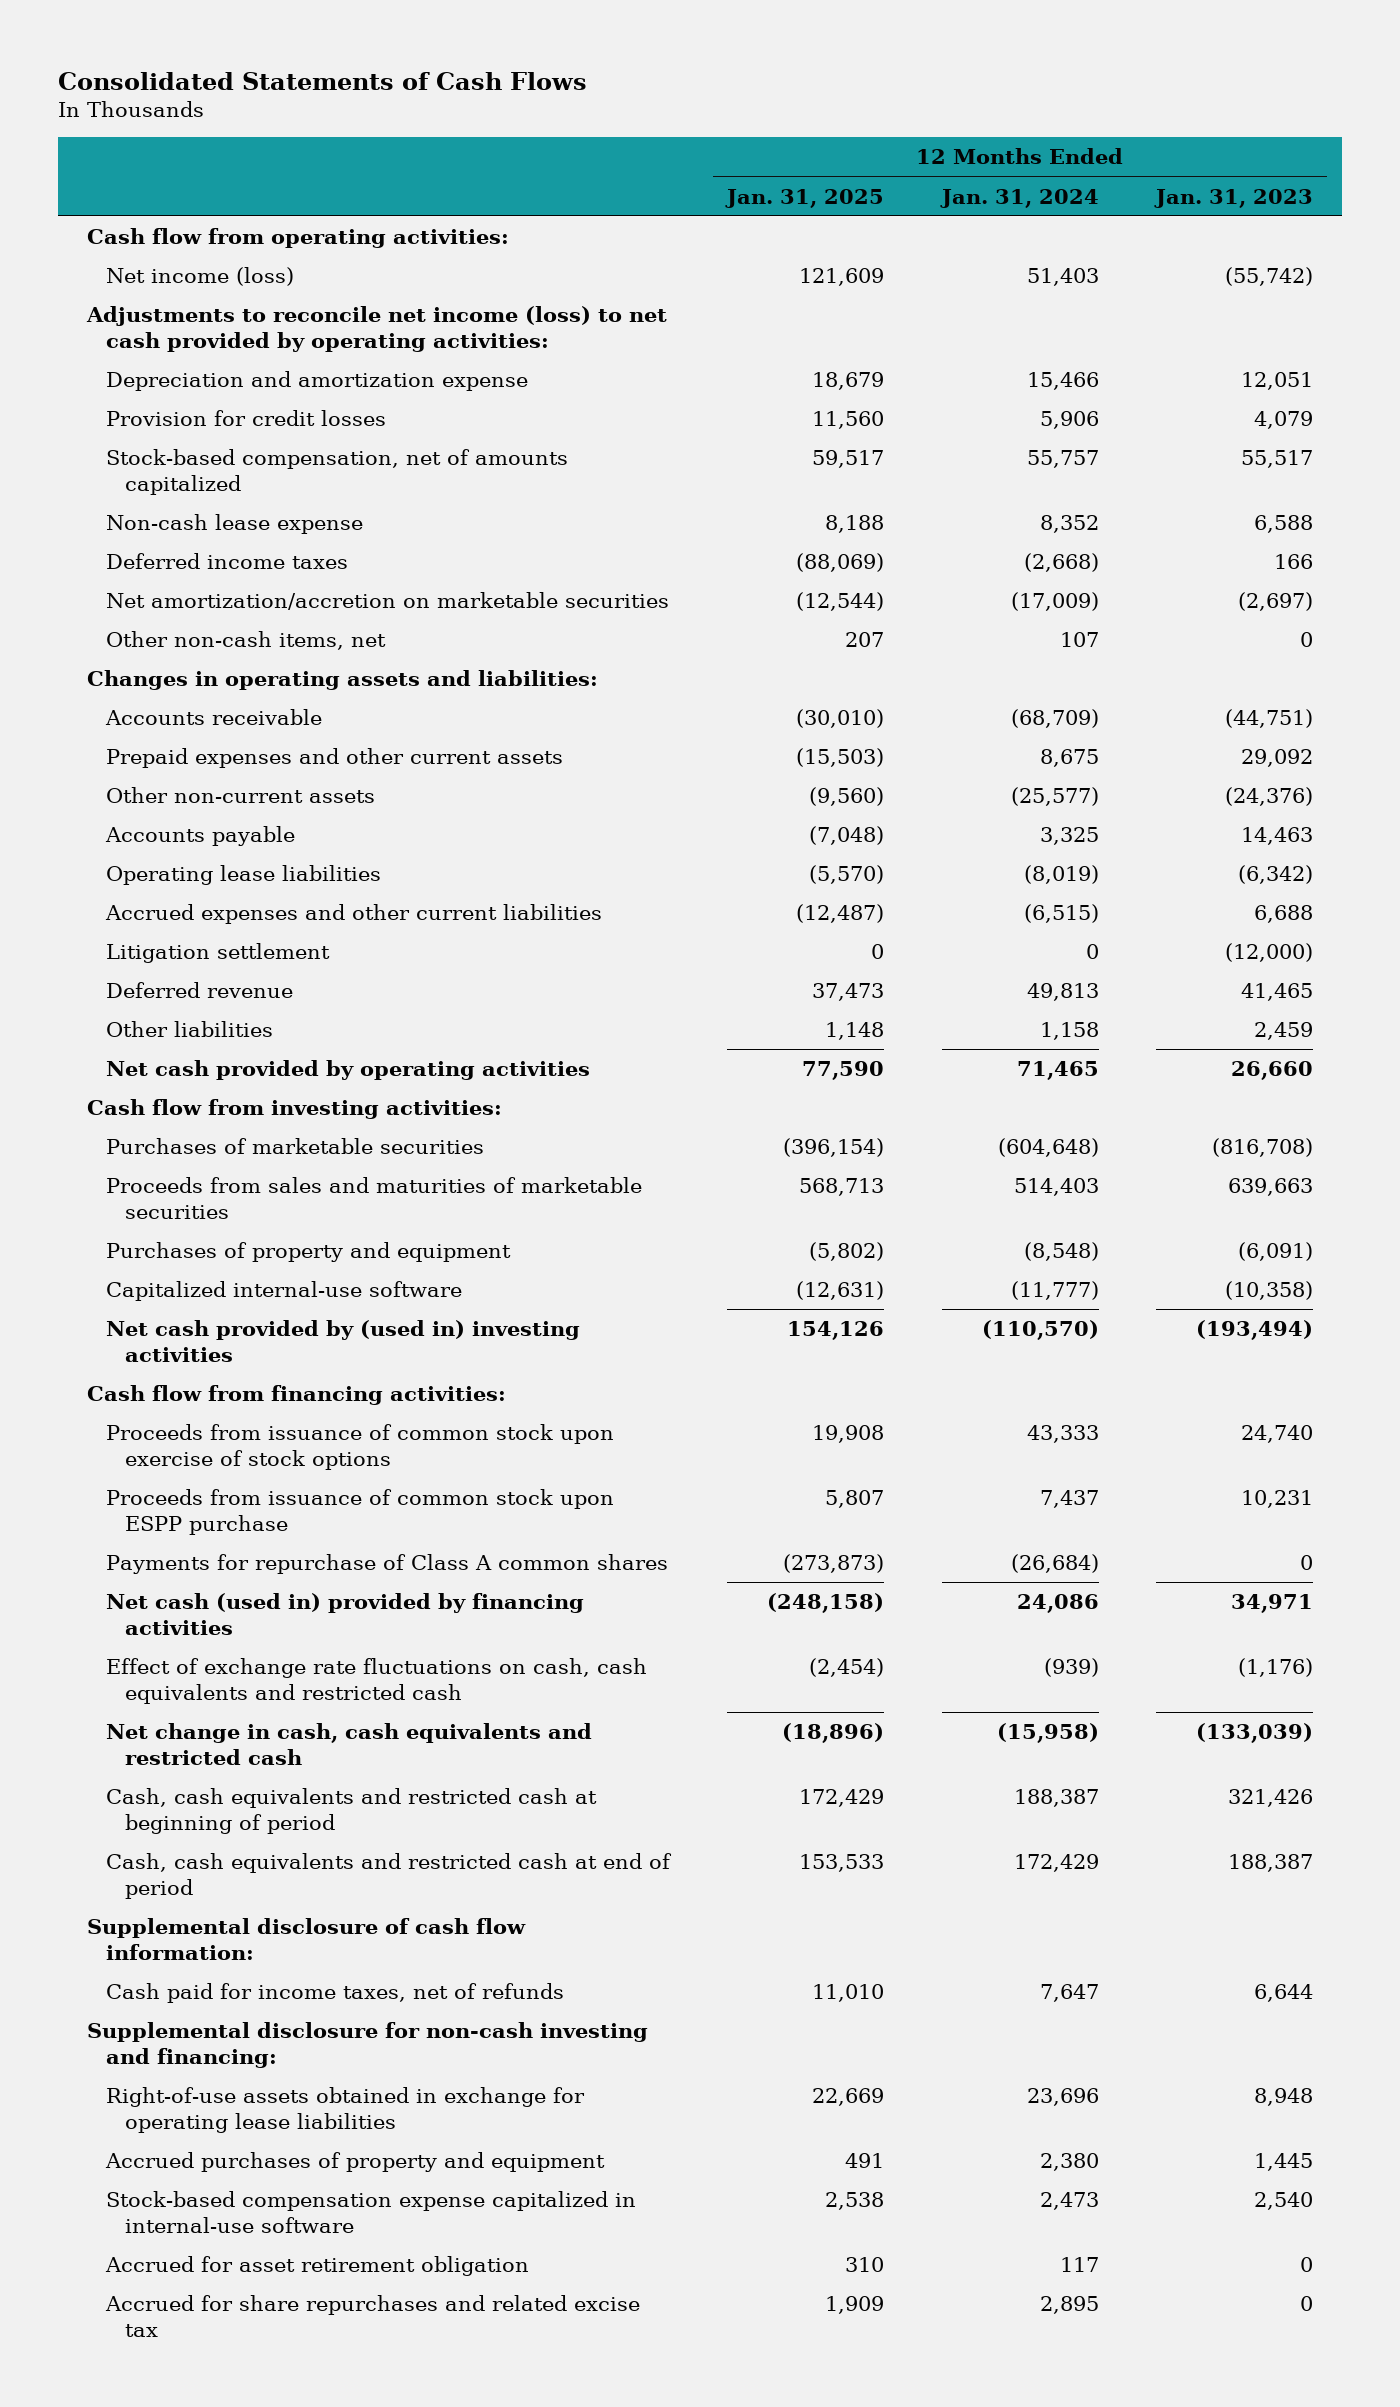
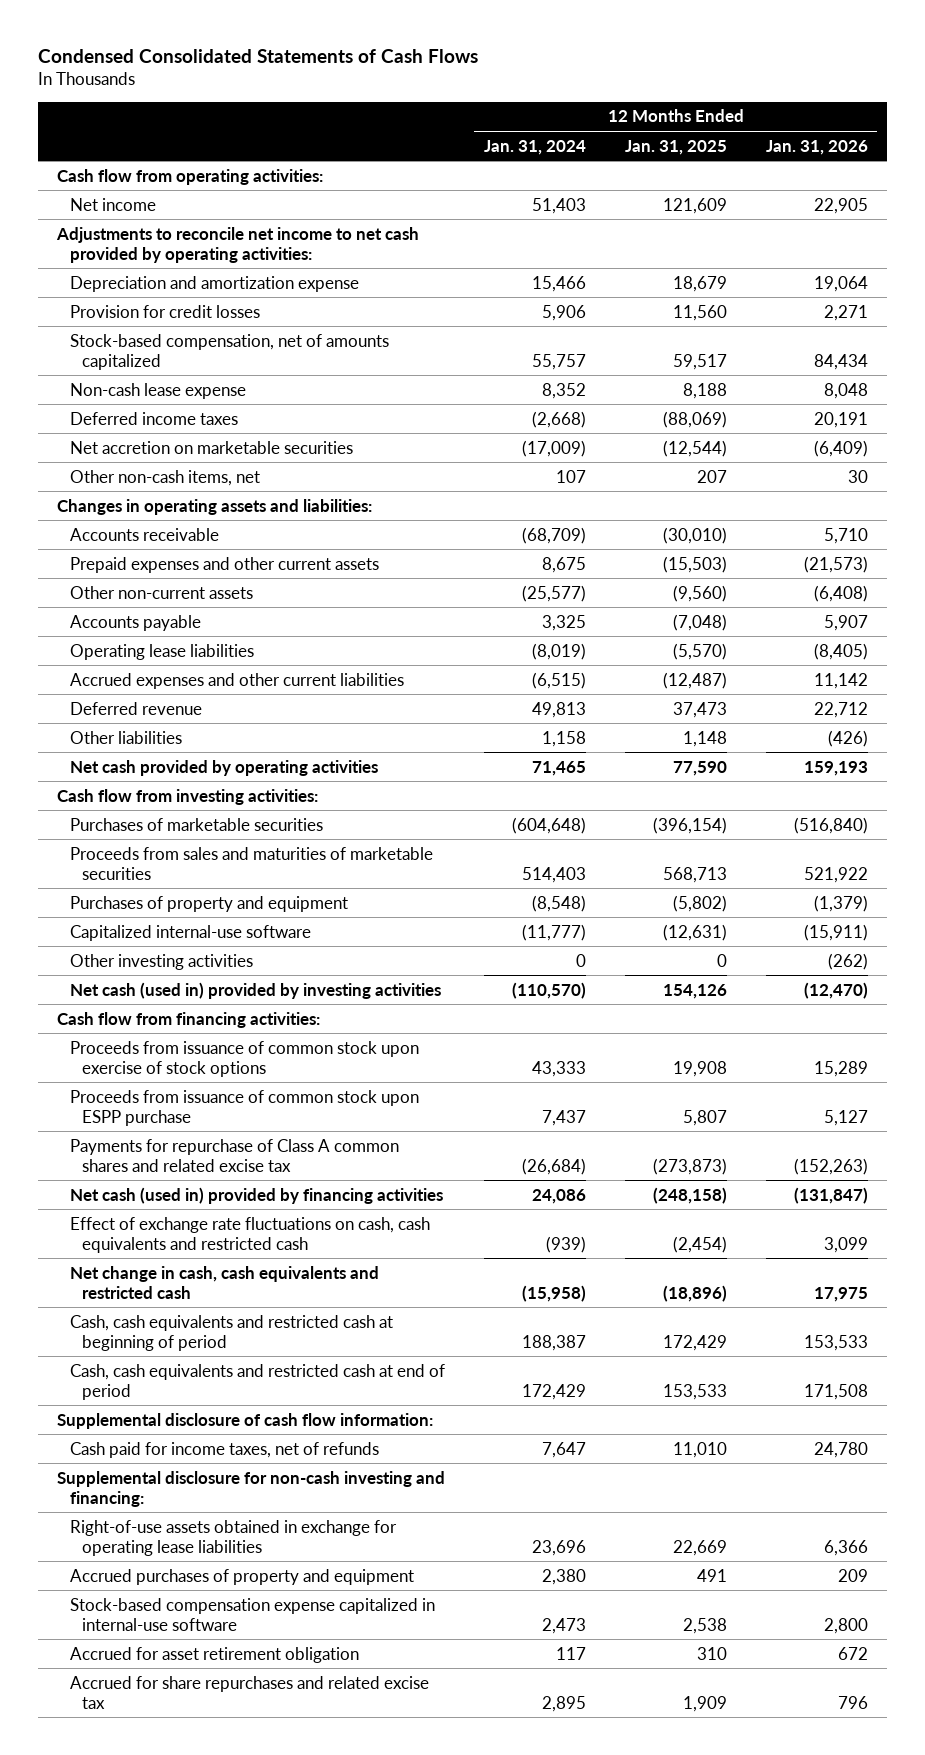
[58,71,588,90] Consolidated Statements of Cash Flows -> [37,49,478,64] Condensed Consolidated Statements of Cash Flows
[1153,188,1313,208] Jan. 31, 2023 -> none
none -> [765,139,868,155] Jan. 31, 2026
[105,267,294,287] Net income (loss) -> [69,197,156,211] Net income
[85,306,667,353] Adjustments to reconcile net income (loss) to net cash provided by operating activities: -> [56,226,420,263] Adjustments to reconcile net income to net cash provided by operating activities:
[105,592,669,611] Net amortization/accretion on marketable securities -> [69,440,353,454] Net accretion on marketable securities
[105,943,330,964] Litigation settlement -> none
none -> [69,953,253,970] Other investing activities
[105,1320,580,1363] Net cash provided by (used in) investing activities -> [69,981,441,999] Net cash (used in) provided by investing activities
[105,1554,668,1575] Payments for repurchase of Class A common shares -> [69,1138,399,1172] Payments for repurchase of Class A common shares and related excise tax

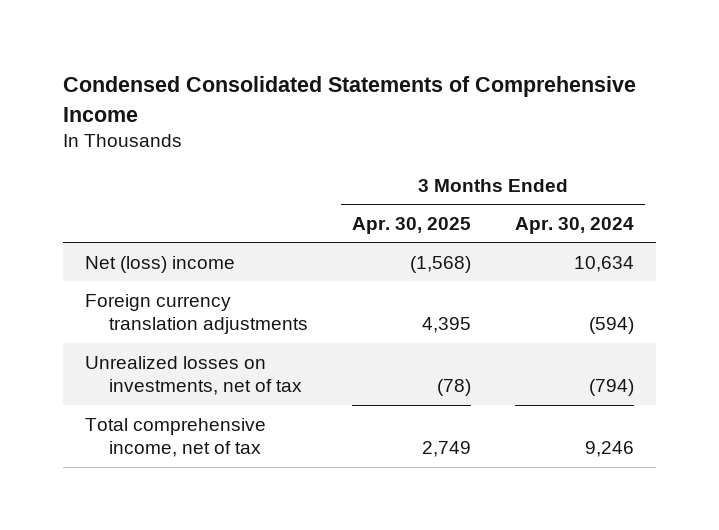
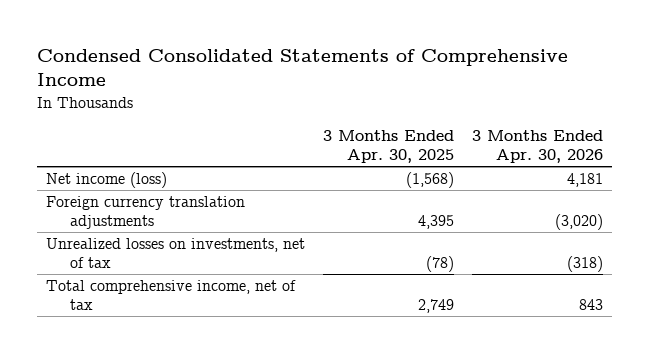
[514,216,634,234] Apr. 30, 2024 -> none
none -> [471,129,603,163] 3 Months Ended Apr. 30, 2026
[84,255,235,273] Net (loss) income -> [46,172,168,189] Net income (loss)

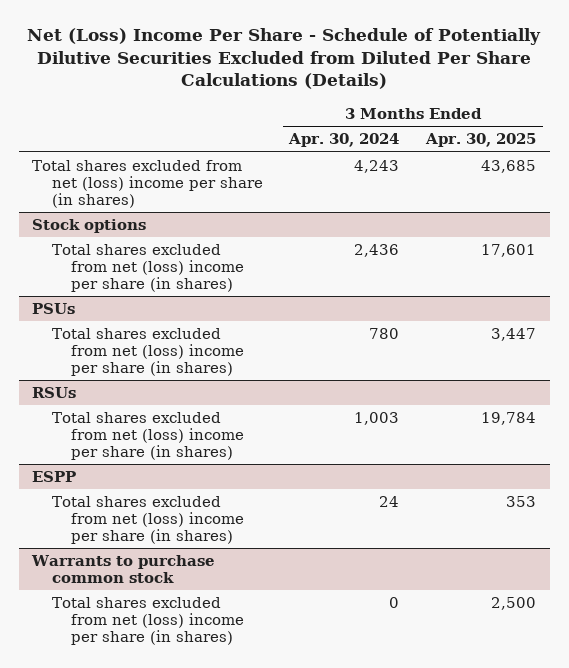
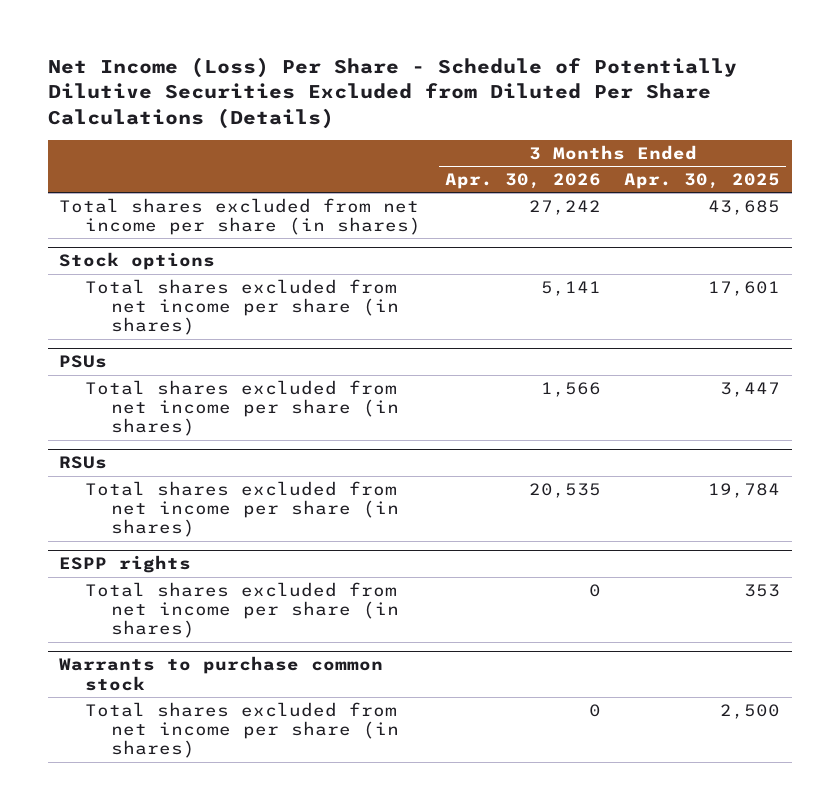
[27,28,542,90] Net (Loss) Income Per Share - Schedule of Potentially Dilutive Securities Excluded from Diluted Per Share Calculations (Details) -> [47,57,737,129] Net Income (Loss) Per Share - Schedule of Potentially Dilutive Securities Excluded from Diluted Per Share Calculations (Details)
[288,133,400,148] Apr. 30, 2024 -> none
none -> [444,172,601,189] Apr. 30, 2026
[32,159,263,208] Total shares excluded from net (loss) income per share (in shares) -> [59,197,422,236] Total shares excluded from net income per share (in shares)
[51,243,244,292] Total shares excluded from net (loss) income per share (in shares) -> [85,278,400,336] Total shares excluded from net income per share (in shares)
[51,327,244,376] Total shares excluded from net (loss) income per share (in shares) -> [85,379,400,437] Total shares excluded from net income per share (in shares)
[51,411,244,460] Total shares excluded from net (loss) income per share (in shares) -> [85,480,400,538] Total shares excluded from net income per share (in shares)
[32,470,77,482] ESPP -> [59,555,192,574] ESPP rights
[51,495,244,544] Total shares excluded from net (loss) income per share (in shares) -> [85,581,400,639] Total shares excluded from net income per share (in shares)
[51,596,244,645] Total shares excluded from net (loss) income per share (in shares) -> [85,701,400,759] Total shares excluded from net income per share (in shares)

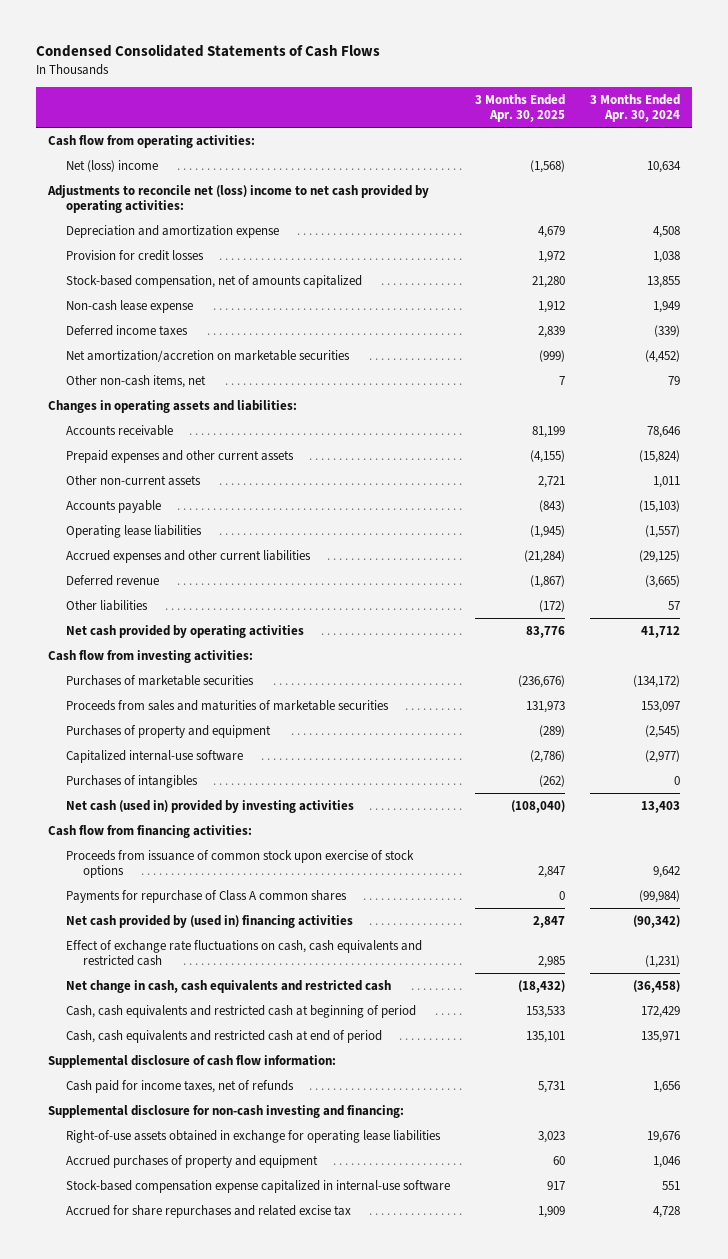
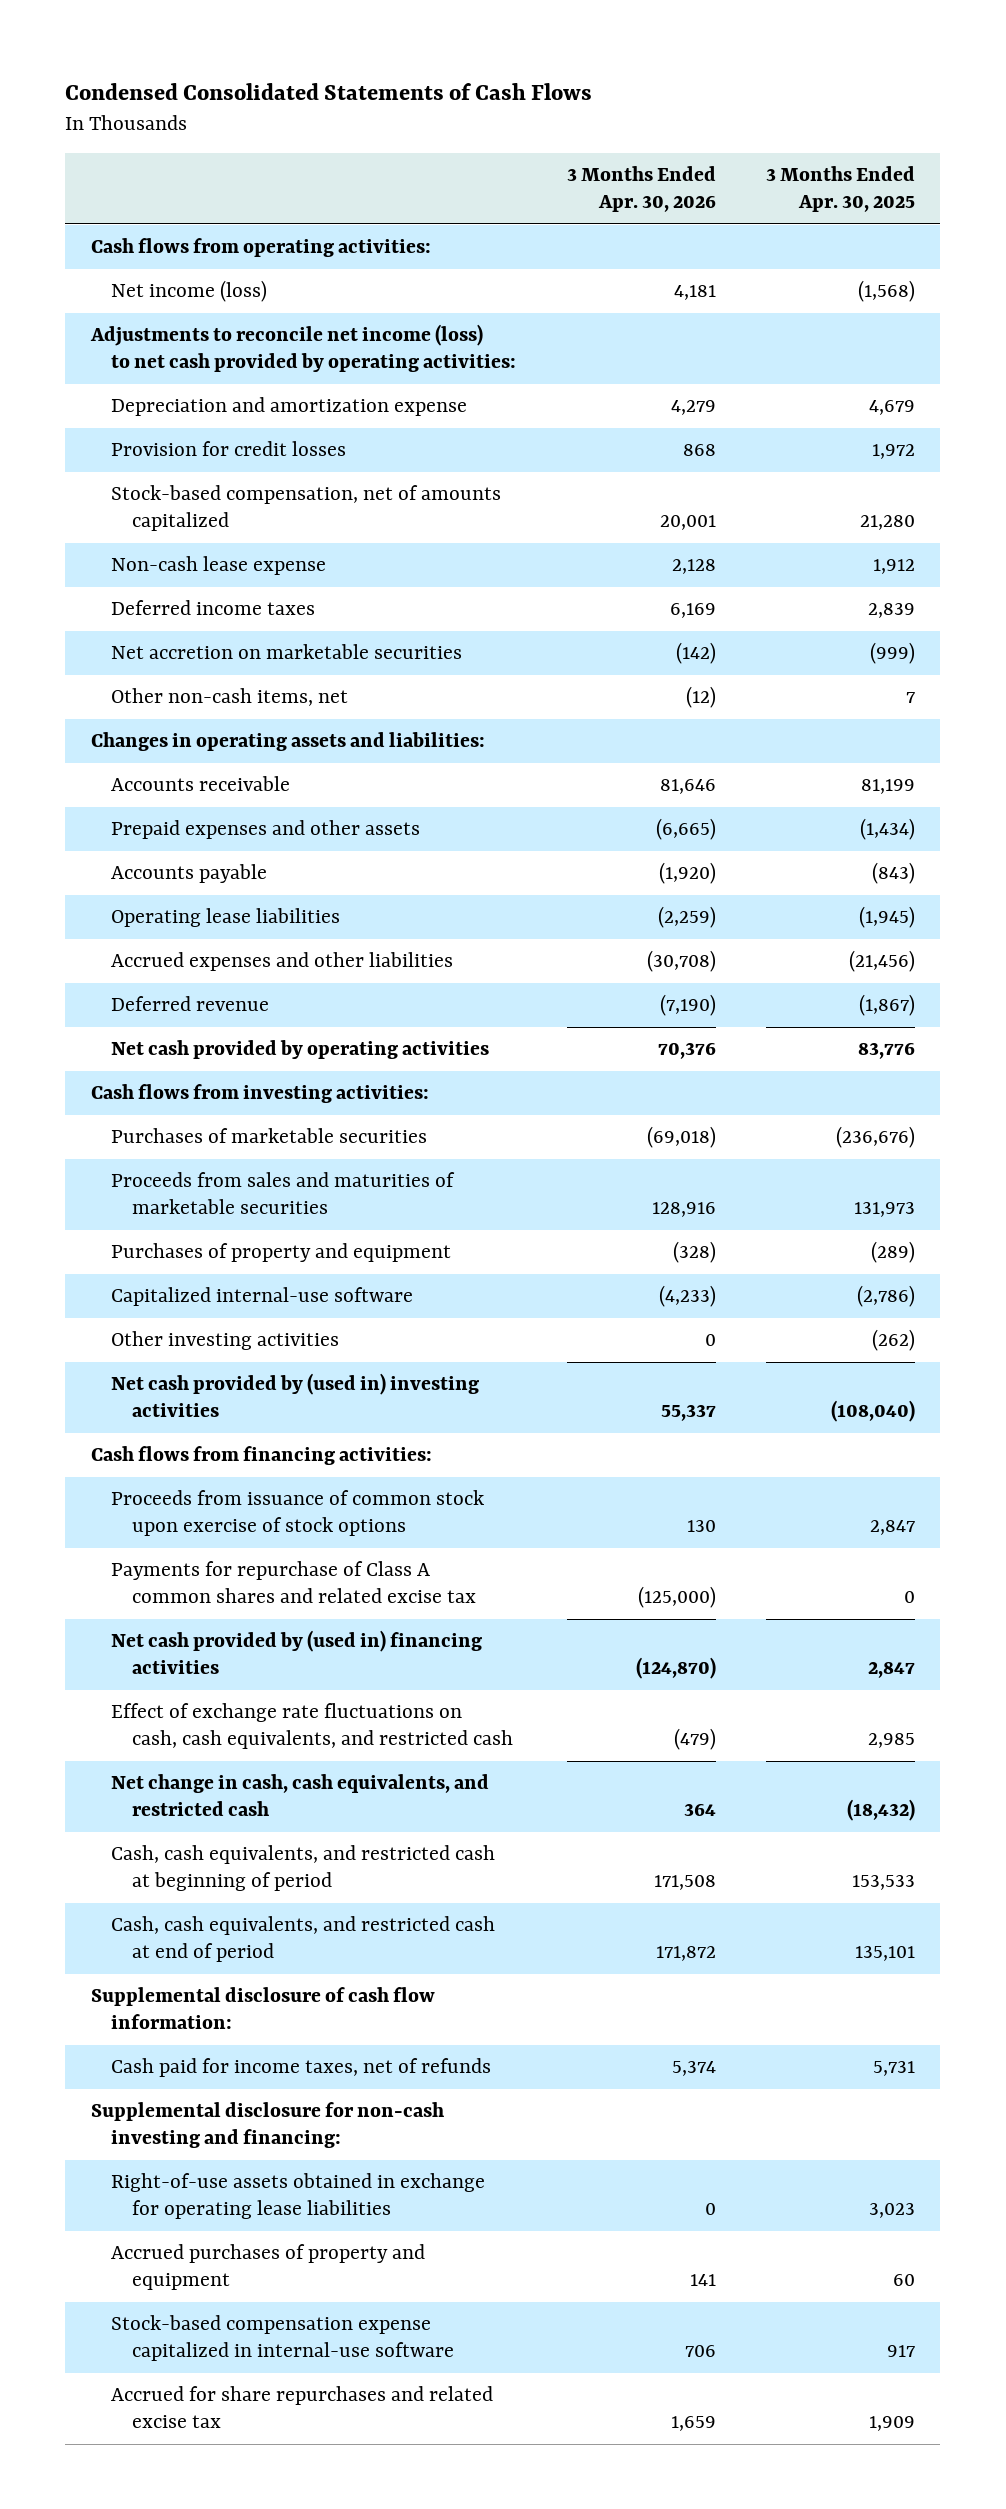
[589,93,680,122] 3 Months Ended Apr. 30, 2024 -> none
none -> [566,166,716,212] 3 Months Ended Apr. 30, 2026
[48,134,256,148] Cash flow from operating activities: -> [90,238,431,258] Cash flows from operating activities:
[65,159,158,172] Net (loss) income -> [111,280,268,303] Net income (loss)
[47,184,430,213] Adjustments to reconcile net (loss) income to net cash provided by operating activities: -> [89,324,517,373] Adjustments to reconcile net income (loss) to net cash provided by operating activities:
[65,349,350,362] Net amortization/accretion on marketable securities -> [111,644,463,660] Net accretion on marketable securities
[65,474,201,486] Other non-current assets -> none
[65,449,294,463] Prepaid expenses and other current assets -> [111,820,421,840] Prepaid expenses and other assets
[529,449,565,463] (4,155) -> [860,818,916,841] (1,434)
[65,549,311,563] Accrued expenses and other current liabilities -> [111,952,454,972] Accrued expenses and other liabilities
[523,549,565,563] (21,284) -> [849,950,916,973] (21,456)
[65,599,148,611] Other liabilities -> none
[48,649,254,663] Cash flow from investing activities: -> [90,1084,429,1104] Cash flows from investing activities:
[65,774,198,788] Purchases of intangibles -> [111,1331,340,1351] Other investing activities
[65,799,354,813] Net cash (used in) provided by investing activities -> [111,1373,480,1418] Net cash provided by (used in) investing activities
[48,824,253,838] Cash flow from financing activities: -> [90,1446,432,1466] Cash flows from financing activities:
[65,889,347,903] Payments for repurchase of Class A common shares -> [111,1561,477,1604] Payments for repurchase of Class A common shares and related excise tax
[65,939,422,966] Effect of exchange rate fluctuations on cash, cash equivalents and restricted cash -> [111,1703,514,1750] Effect of exchange rate fluctuations on cash, cash equivalents, and restricted cash
[65,979,391,993] Net change in cash, cash equivalents and restricted cash -> [111,1774,490,1817] Net change in cash, cash equivalents, and restricted cash
[65,1004,416,1018] Cash, cash equivalents and restricted cash at beginning of period -> [111,1845,496,1892] Cash, cash equivalents, and restricted cash at beginning of period
[65,1029,382,1043] Cash, cash equivalents and restricted cash at end of period -> [111,1916,496,1963] Cash, cash equivalents, and restricted cash at end of period

